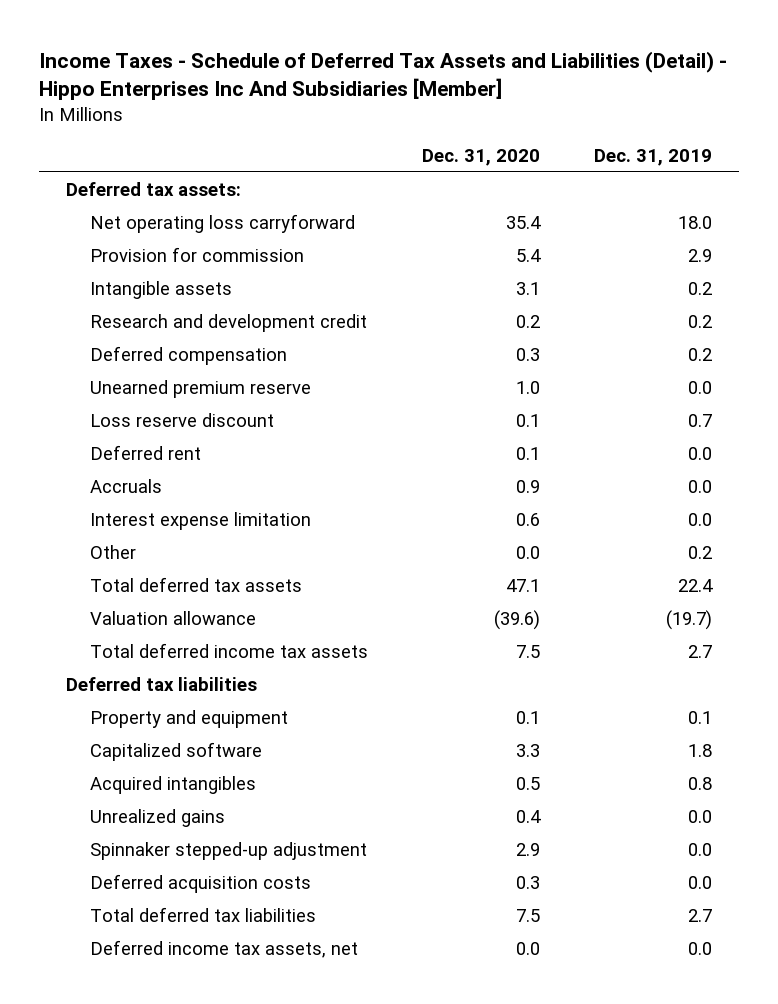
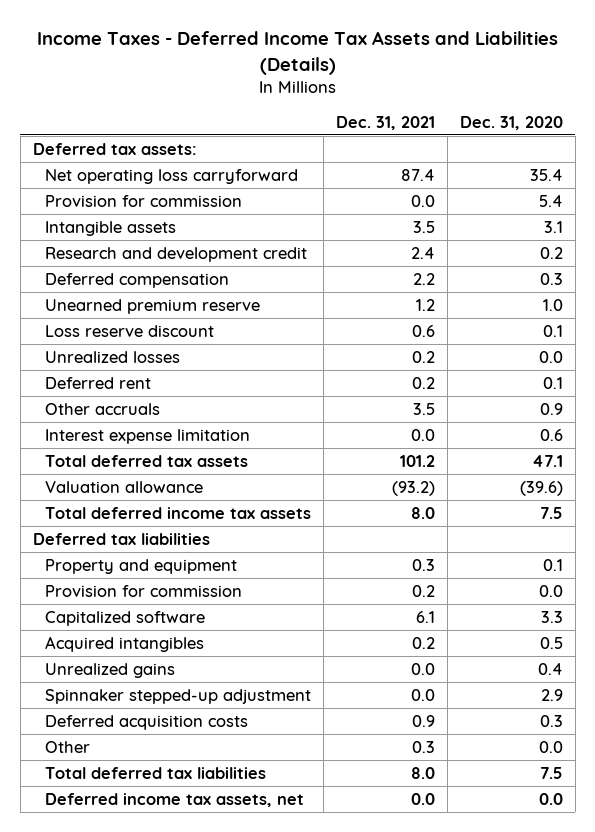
[39,50,728,100] Income Taxes - Schedule of Deferred Tax Assets and Liabilities (Detail) - Hippo Enterprises Inc And Subsidiaries [Member] -> [36,31,558,75] Income Taxes - Deferred Income Tax Assets and Liabilities (Details)
[593,148,712,166] Dec. 31, 2019 -> none
none -> [335,115,435,130] Dec. 31, 2021
none -> [44,350,180,363] Unrealized losses
[89,478,162,493] Accruals -> [44,402,160,415] Other accruals
none -> [44,584,242,597] Provision for commission
[89,544,136,559] Other -> [44,740,90,753] Other

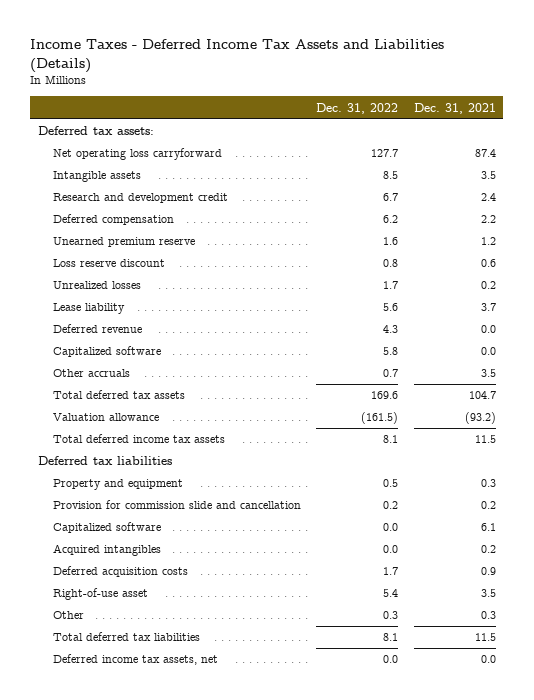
[459,115,563,130] Dec. 31, 2020 -> none
none -> [316,102,399,114] Dec. 31, 2022
[44,194,242,207] Provision for commission -> none
[44,376,151,389] Deferred rent -> none
none -> [52,303,125,315] Lease liability
none -> [52,324,142,334] Deferred revenue
none -> [52,346,161,358] Capitalized software
[44,428,250,444] Interest expense limitation -> none
[399,454,435,467] 101.2 -> [468,391,496,400] 104.7
[410,506,435,519] 8.0 -> [474,435,496,444] 11.5
[44,584,242,597] Provision for commission -> [52,500,301,510] Provision for commission slide and cancellation
[44,662,175,678] Unrealized gains -> none
[44,688,311,704] Spinnaker stepped-up adjustment -> none
none -> [52,588,148,601] Right-of-use asset
[410,766,435,779] 8.0 -> [474,633,496,642] 11.5

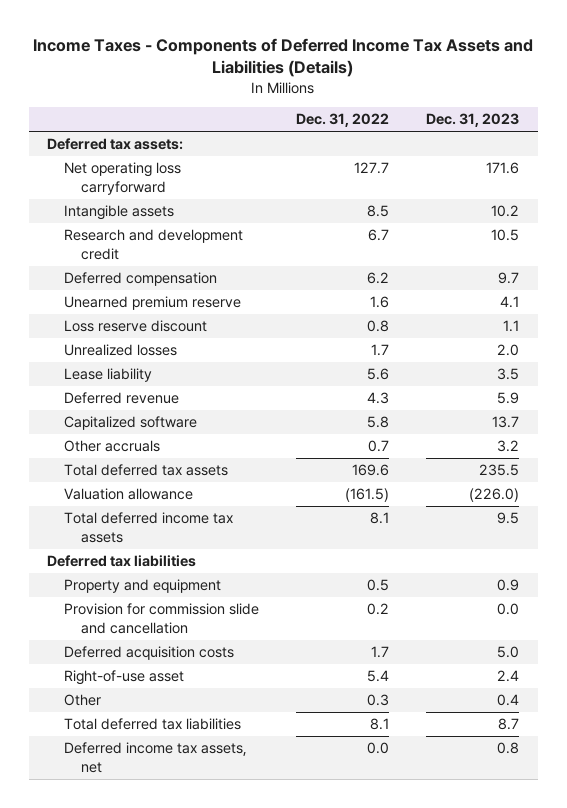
[30,39,445,73] Income Taxes - Deferred Income Tax Assets and Liabilities (Details) -> [33,37,534,78] Income Taxes - Components of Deferred Income Tax Assets and Liabilities (Details)
[413,102,496,114] Dec. 31, 2021 -> none
none -> [426,113,520,128] Dec. 31, 2023
[52,522,161,534] Capitalized software -> none
[52,544,161,557] Acquired intangibles -> none

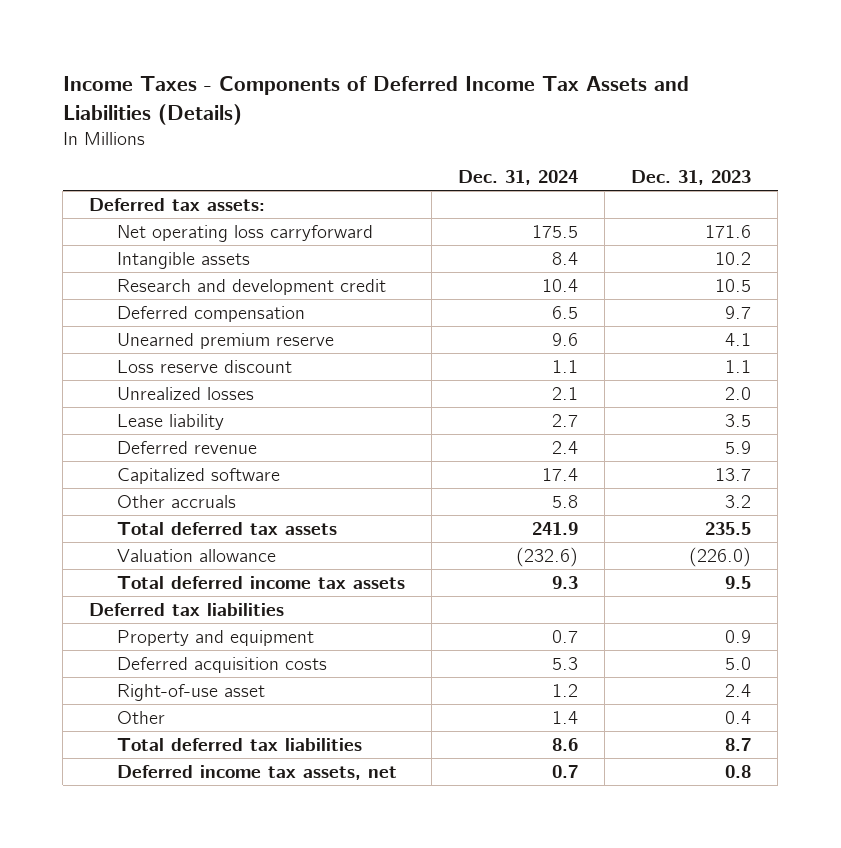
[296,113,390,128] Dec. 31, 2022 -> none
none -> [458,169,579,185] Dec. 31, 2024
[64,603,260,634] Provision for commission slide and cancellation -> none

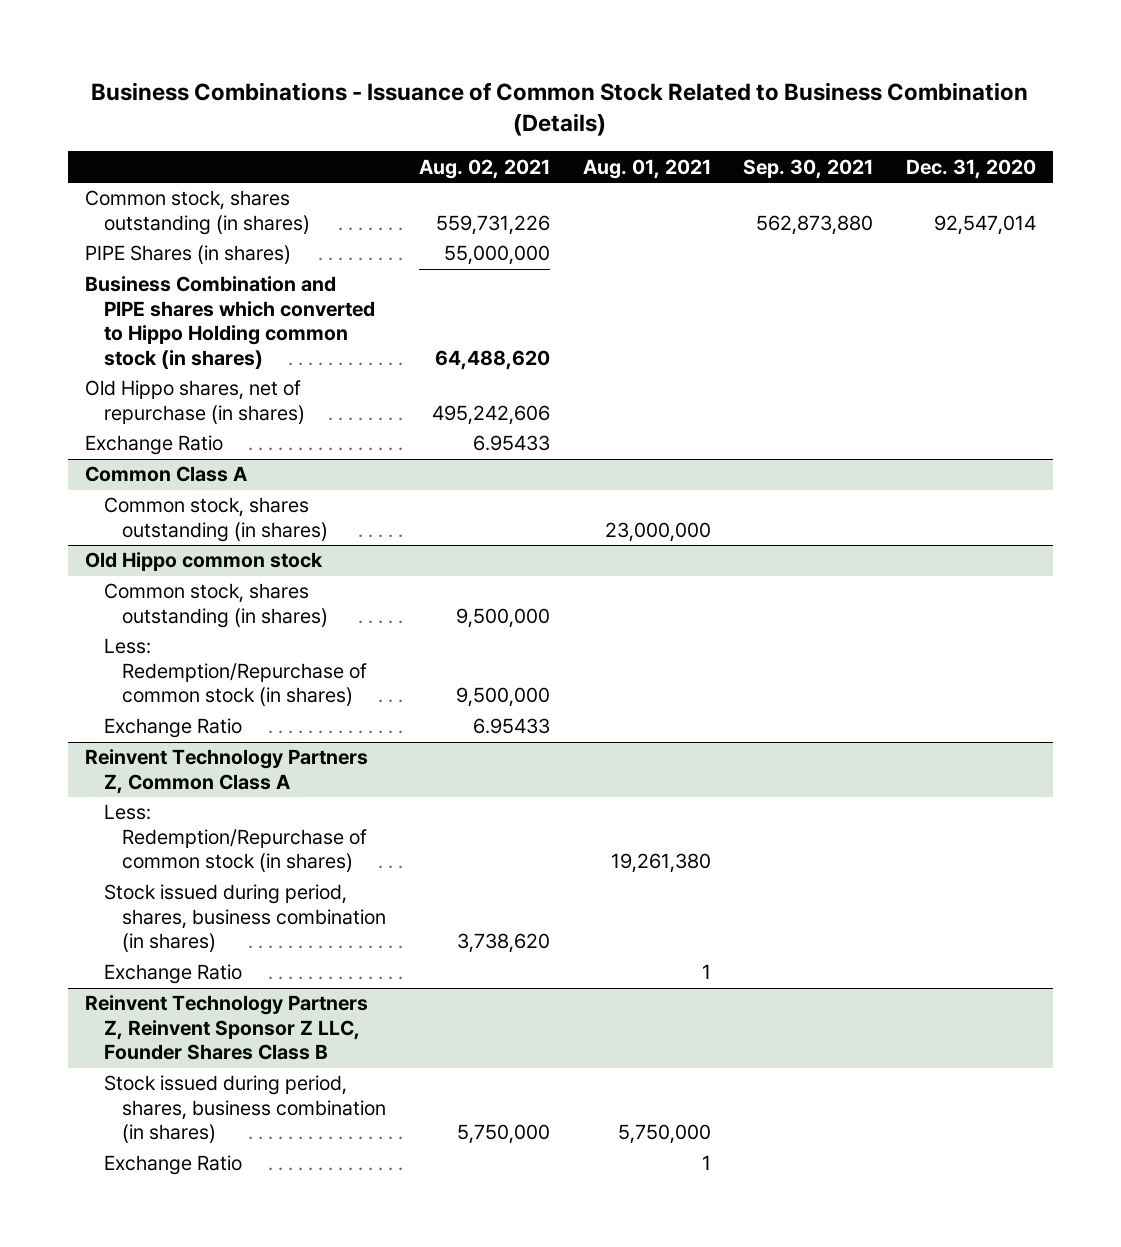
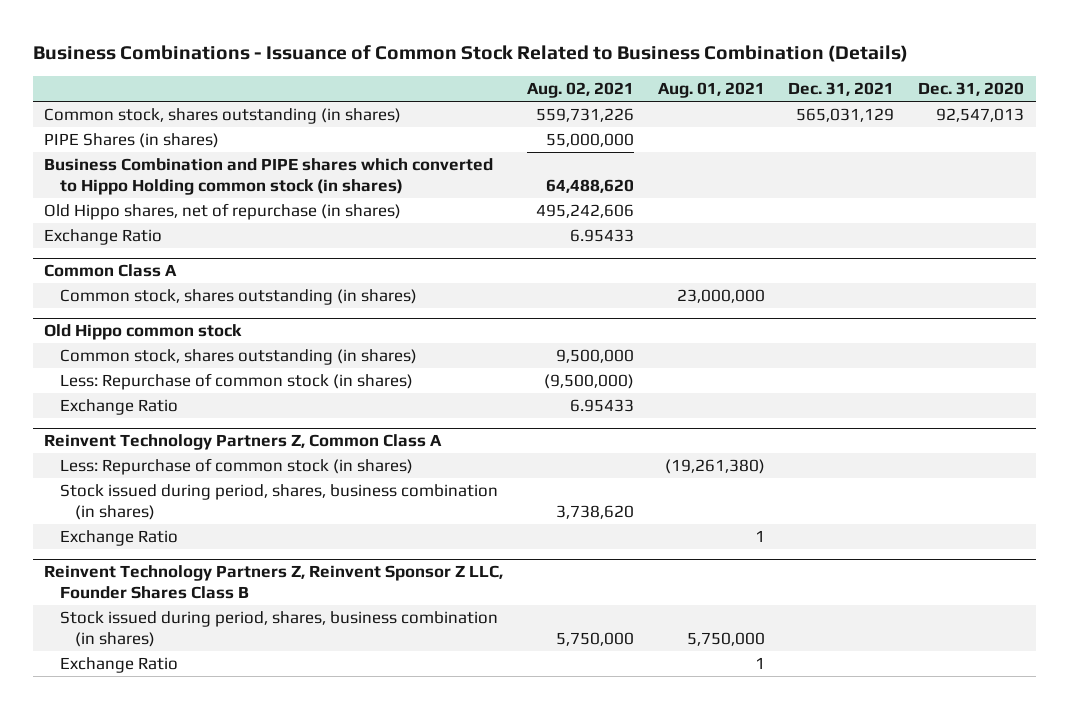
[743,158,874,179] Sep. 30, 2021 -> none
none -> [788,82,895,97] Dec. 31, 2021
[934,214,1037,235] 92,547,014 -> [936,108,1025,123] 92,547,013
[103,638,368,707] Less: Redemption/Repurchase of common stock (in shares) -> [59,373,413,391] Less: Repurchase of common stock (in shares)
[455,687,550,708] 9,500,000 -> [544,374,635,390] (9,500,000)
[103,804,368,873] Less: Redemption/Repurchase of common stock (in shares) -> [59,458,413,476] Less: Repurchase of common stock (in shares)
[610,853,711,874] 19,261,380 -> [664,459,765,475] (19,261,380)

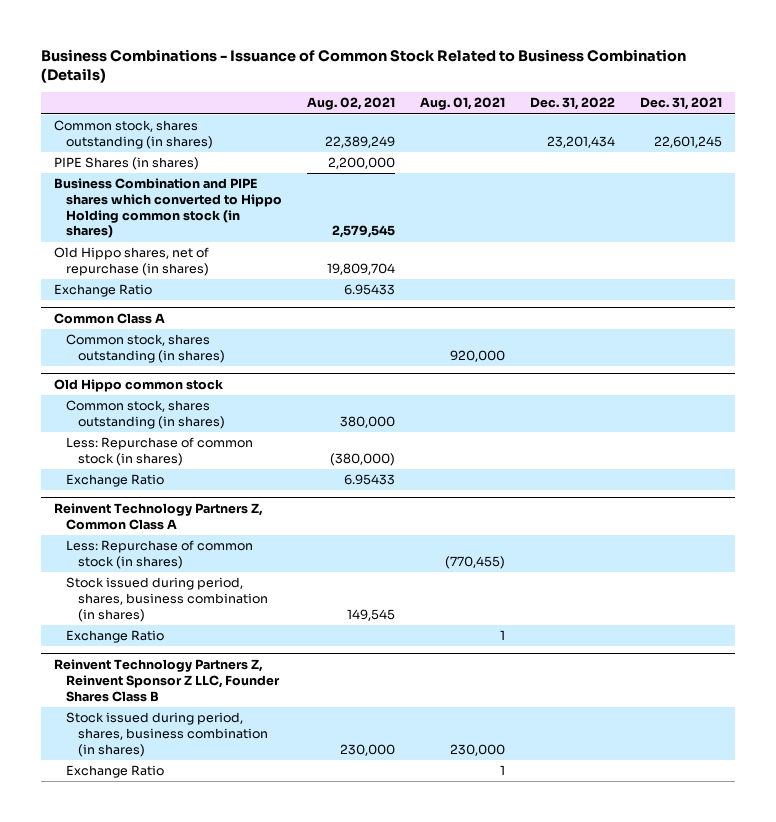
[918,82,1025,97] Dec. 31, 2020 -> none
none -> [529,97,615,111] Dec. 31, 2022
[536,108,635,123] 559,731,226 -> [324,135,395,148] 22,389,249
[796,108,895,123] 565,031,129 -> [654,135,723,148] 22,601,245
[546,133,635,148] 55,000,000 -> [327,157,395,170] 2,200,000
[546,178,635,193] 64,488,620 -> [331,225,395,239] 2,579,545
[536,204,635,219] 495,242,606 -> [326,262,395,275] 19,809,704
[676,289,765,304] 23,000,000 -> [449,349,505,362] 920,000
[556,349,635,364] 9,500,000 -> [339,415,395,428] 380,000
[544,374,635,390] (9,500,000) -> [329,452,395,466] (380,000)
[664,459,765,475] (19,261,380) -> [444,555,505,569] (770,455)
[556,504,635,519] 3,738,620 -> [346,608,395,621] 149,545
[556,631,635,646] 5,750,000 -> [339,743,395,756] 230,000
[686,631,765,646] 5,750,000 -> [449,743,505,756] 230,000

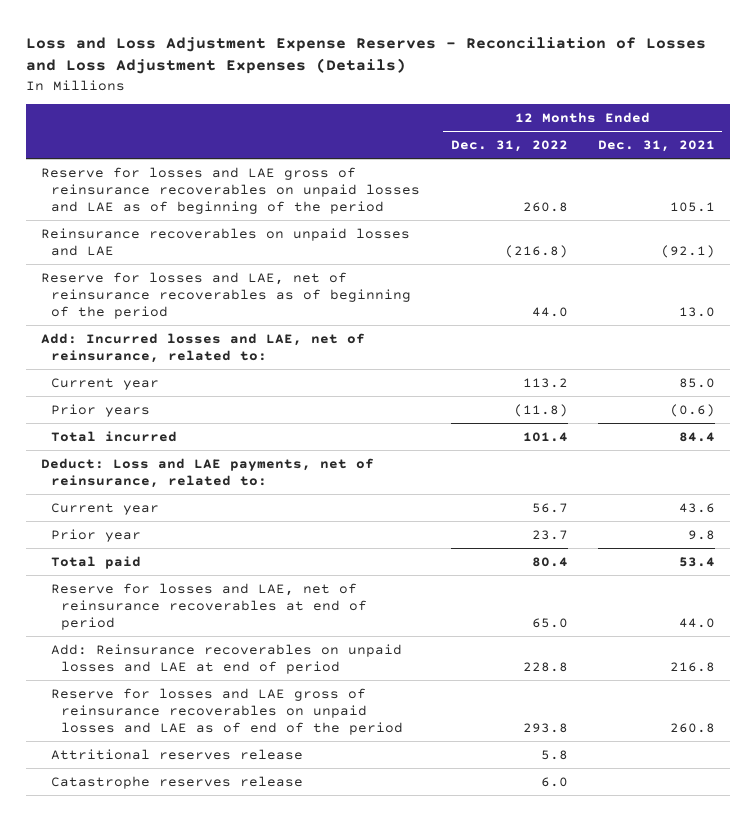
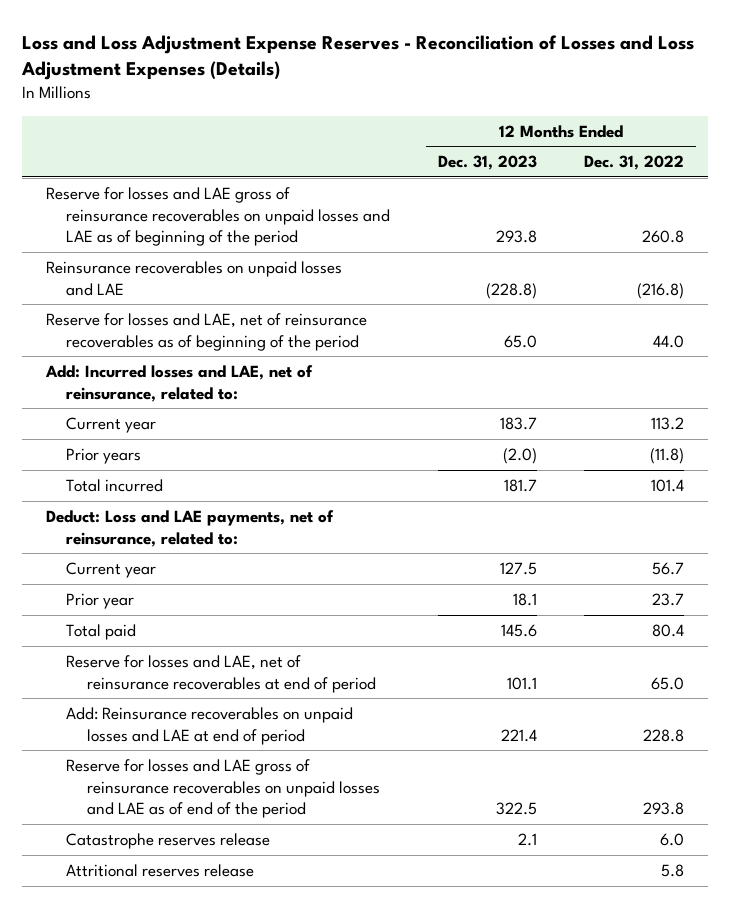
[597,140,715,153] Dec. 31, 2021 -> none
none -> [437,155,537,171] Dec. 31, 2023
[51,748,304,760] Attritional reserves release -> [66,863,255,877] Attritional reserves release

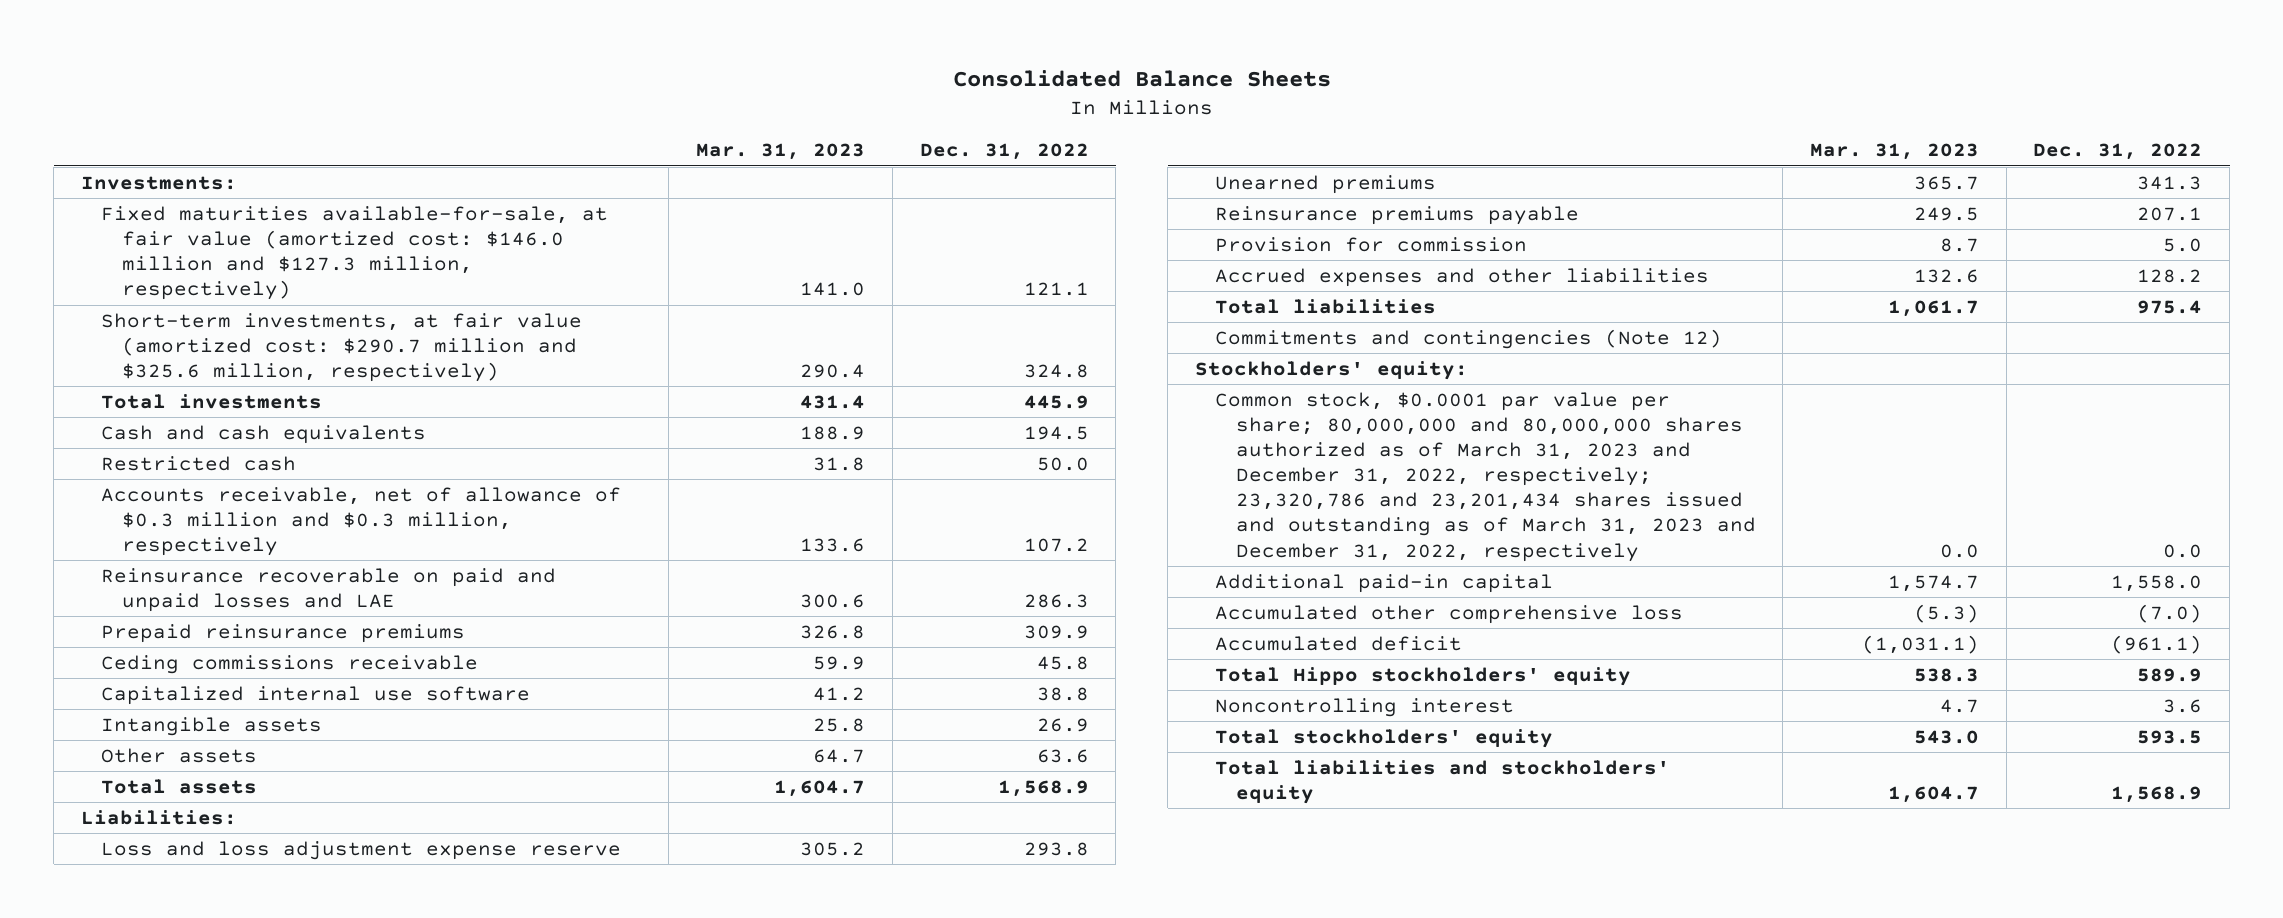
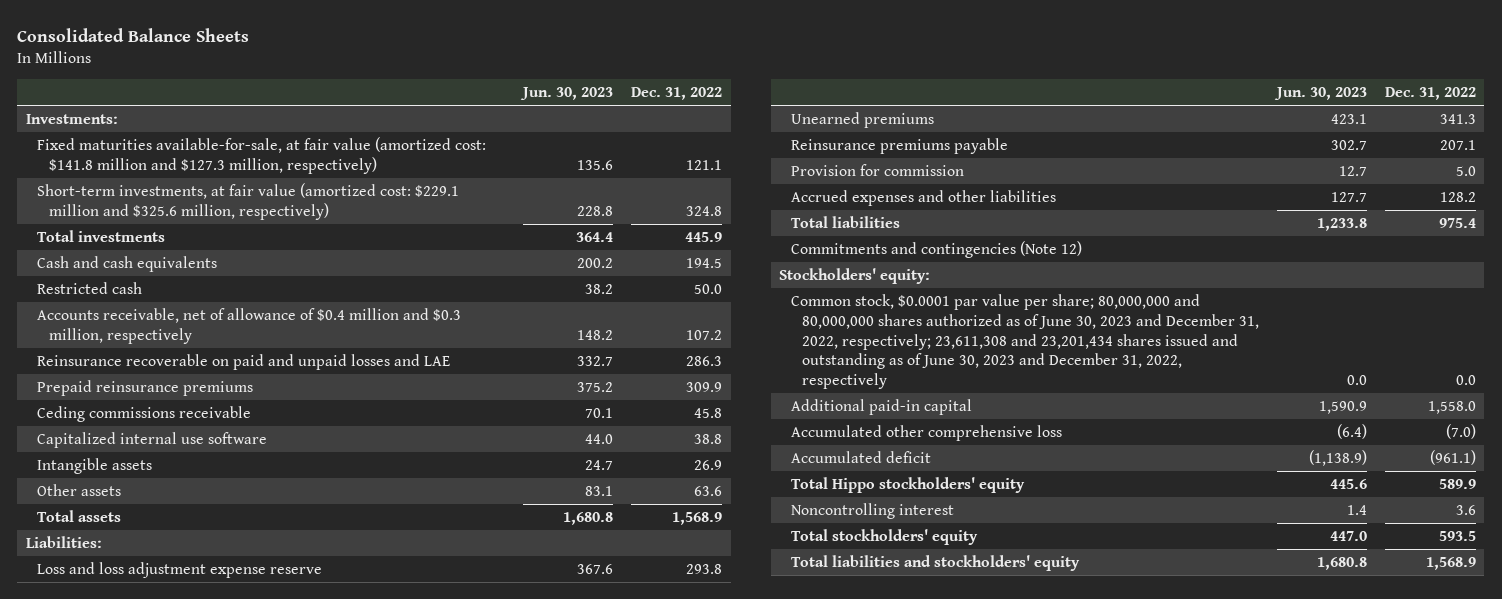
[696,143,866,161] Mar. 31, 2023 -> none
none -> [520,86,614,100] Jun. 30, 2023
[101,205,609,301] Fixed maturities available-for-sale, at fair value (amortized cost: $146.0 million and $127.3 million, respectively) -> [37,137,487,174] Fixed maturities available-for-sale, at fair value (amortized cost: $141.8 million and $127.3 million, respectively)
[101,312,583,382] Short-term investments, at fair value (amortized cost: $290.7 million and $325.6 million, respectively) -> [37,183,460,220] Short-term investments, at fair value (amortized cost: $229.1 million and $325.6 million, respectively)
[101,486,622,556] Accounts receivable, net of allowance of $0.3 million and $0.3 million, respectively -> [37,308,462,344] Accounts receivable, net of allowance of $0.4 million and $0.3 million, respectively
[1215,391,1756,562] Common stock, $0.0001 par value per share; 80,000,000 and 80,000,000 shares authorized as of March 31, 2023 and December 31, 2022, respectively; 23,320,786 and 23,201,434 shares issued and outstanding as of March 31, 2023 and December 31, 2022, respectively -> [790,294,1260,390] Common stock, $0.0001 par value per share; 80,000,000 and 80,000,000 shares authorized as of June 30, 2023 and December 31, 2022, respectively; 23,611,308 and 23,201,434 shares issued and outstanding as of June 30, 2023 and December 31, 2022, respectively

